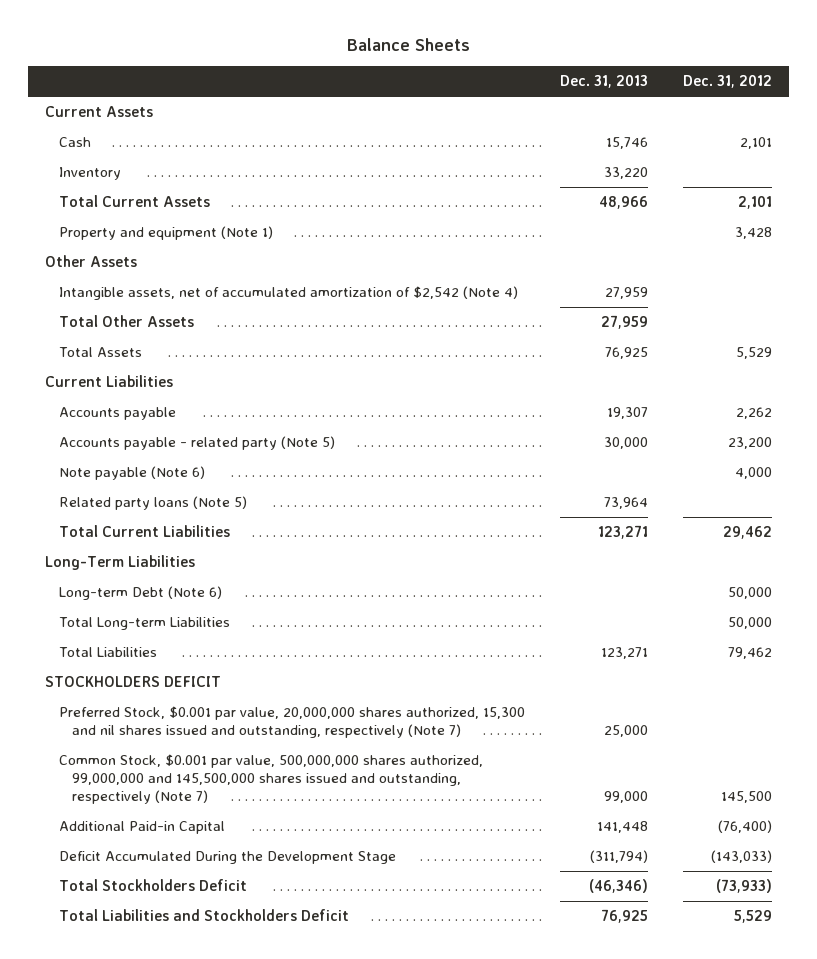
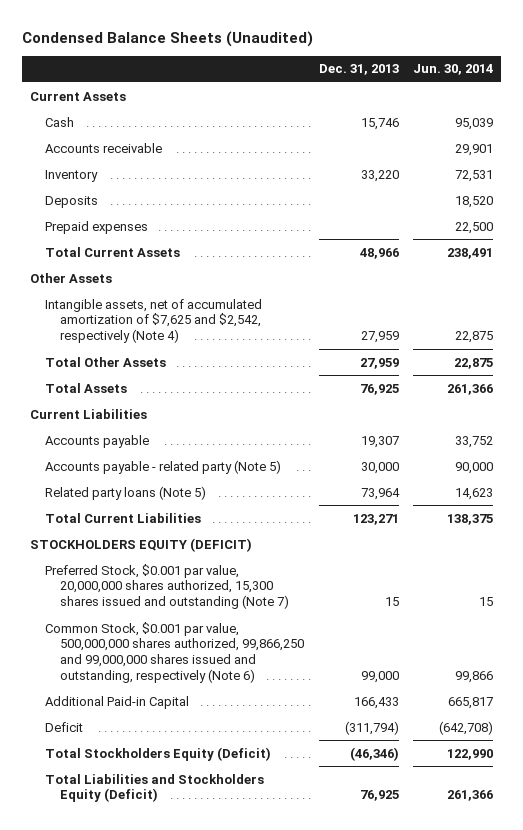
[346,38,470,52] Balance Sheets -> [22,30,314,47] Condensed Balance Sheets (Unaudited)
[682,75,772,89] Dec. 31, 2012 -> none
none -> [413,64,494,76] Jun. 30, 2014
none -> [44,142,162,153] Accounts receivable
none -> [44,195,98,208] Deposits
none -> [44,220,148,234] Prepaid expenses
[58,226,273,241] Property and equipment (Note 1) -> none
[58,286,518,301] Intangible assets, net of accumulated amortization of $2,542 (Note 4) -> [44,298,262,344] Intangible assets, net of accumulated amortization of $7,625 and $2,542, respectively (Note 4)
[58,466,205,481] Note payable (Note 6) -> none
[45,555,196,571] Long-Term Liabilities -> none
[58,586,222,601] Long-term Debt (Note 6) -> none
[58,617,230,631] Total Long-term Liabilities -> none
[58,647,157,658] Total Liabilities -> none
[45,676,222,688] STOCKHOLDERS DEFICIT -> [29,537,252,552] STOCKHOLDERS EQUITY (DEFICIT)
[58,706,525,738] Preferred Stock, $0.001 par value, 20,000,000 shares authorized, 15,300 and nil shares issued and outstanding, respectively (Note 7) -> [44,563,290,610] Preferred Stock, $0.001 par value, 20,000,000 shares authorized, 15,300 shares issued and outstanding (Note 7)
[603,724,648,737] 25,000 -> [384,597,399,607] 15
[58,754,483,804] Common Stock, $0.001 par value, 500,000,000 shares authorized, 99,000,000 and 145,500,000 shares issued and outstanding, respectively (Note 7) -> [44,621,305,684] Common Stock, $0.001 par value, 500,000,000 shares authorized, 99,866,250 and 99,000,000 shares issued and outstanding, respectively (Note 6)
[596,821,648,834] 141,448 -> [353,696,399,709] 166,433
[58,851,396,865] Deficit Accumulated During the Development Stage -> [44,721,83,732] Deficit
[58,879,247,892] Total Stockholders Deficit -> [44,746,271,761] Total Stockholders Equity (Deficit)
[58,909,349,922] Total Liabilities and Stockholders Deficit -> [44,773,264,803] Total Liabilities and Stockholders Equity (Deficit)

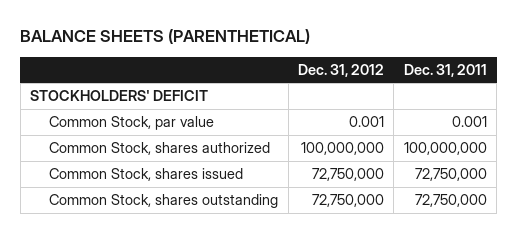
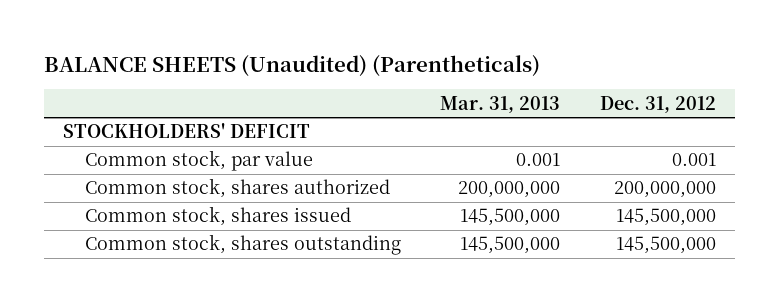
[20,29,311,45] BALANCE SHEETS (PARENTHETICAL) -> [43,54,540,77] BALANCE SHEETS (Unaudited) (Parentheticals)
[403,63,487,77] Dec. 31, 2011 -> none
none -> [440,95,561,113] Mar. 31, 2013
[49,116,215,131] Common Stock, par value -> [85,150,314,172] Common stock, par value
[49,142,271,156] Common Stock, shares authorized -> [85,178,391,199] Common stock, shares authorized
[301,142,385,156] 100,000,000 -> [613,181,716,199] 200,000,000
[49,168,244,182] Common Stock, shares issued -> [85,206,352,227] Common stock, shares issued
[312,168,385,182] 72,750,000 -> [615,208,716,227] 145,500,000
[49,194,279,209] Common Stock, shares outstanding -> [85,234,402,256] Common stock, shares outstanding
[312,194,385,208] 72,750,000 -> [615,236,716,255] 145,500,000

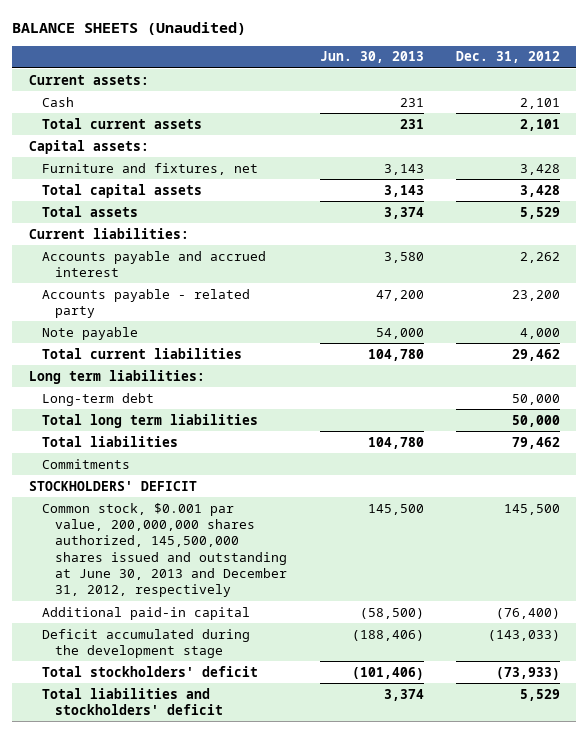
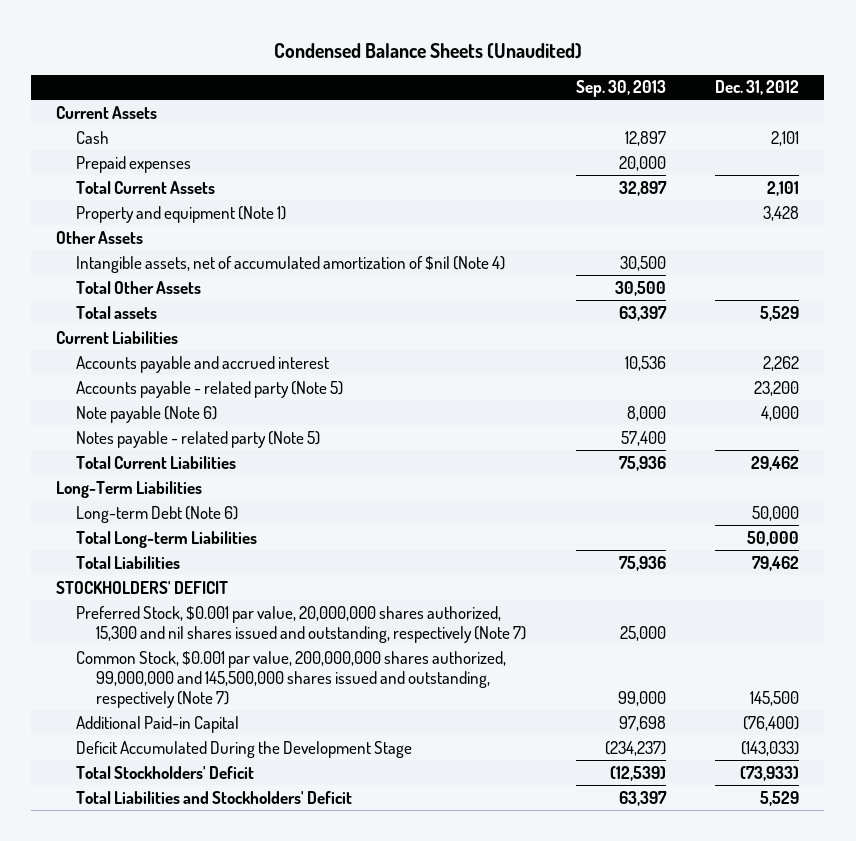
[12,21,247,35] BALANCE SHEETS (Unaudited) -> [273,42,582,59] Condensed Balance Sheets (Unaudited)
[319,51,424,64] Jun. 30, 2013 -> none
none -> [575,80,666,98] Sep. 30, 2013
[28,74,149,85] Current assets: -> [56,105,158,119] Current Assets
[28,139,149,154] Capital assets: -> none
[41,162,258,175] Furniture and fixtures, net -> none
none -> [76,155,192,173] Prepaid expenses
[41,117,202,129] Total current assets -> [76,180,216,194] Total Current Assets
[41,183,202,198] Total capital assets -> [76,205,287,223] Property and equipment (Note 1)
none -> [56,230,144,244] Other Assets
none -> [76,255,506,273] Intangible assets, net of accumulated amortization of $nil (Note 4)
none -> [76,280,202,294] Total Other Assets
[28,227,189,239] Current liabilities: -> [56,330,179,344] Current Liabilities
[41,458,130,469] Commitments -> none
[41,288,250,319] Accounts payable - related party -> [76,380,344,398] Accounts payable - related party (Note 5)
[41,326,138,340] Note payable -> [76,405,218,423] Note payable (Note 6)
none -> [76,430,321,448] Notes payable - related party (Note 5)
[41,347,242,359] Total current liabilities -> [76,455,237,469] Total Current Liabilities
[28,369,205,384] Long term liabilities: -> [56,480,203,498] Long-Term Liabilities
[41,392,154,406] Long-term debt -> [76,505,239,523] Long-term Debt (Note 6)
[41,413,258,428] Total long term liabilities -> [76,530,258,548] Total Long-term Liabilities
[41,435,178,447] Total liabilities -> [76,555,181,569] Total Liabilities
none -> [76,605,527,643] Preferred Stock, $0.001 par value, 20,000,000 shares authorized, 15,300 and nil shares issued and outstanding, respectively (Note 7)
[41,502,288,598] Common stock, $0.001 par value, 200,000,000 shares authorized, 145,500,000 shares issued and outstanding at June 30, 2013 and December 31, 2012, respectively -> [76,650,507,708] Common Stock, $0.001 par value, 200,000,000 shares authorized, 99,000,000 and 145,500,000 shares issued and outstanding, respectively (Note 7)
[41,606,250,620] Additional paid-in capital -> [76,715,240,733] Additional Paid-in Capital
[41,628,250,659] Deficit accumulated during the development stage -> [76,740,413,758] Deficit Accumulated During the Development Stage
[41,665,258,677] Total stockholders' deficit -> [76,765,255,779] Total Stockholders' Deficit
[41,687,224,716] Total liabilities and stockholders' deficit -> [76,790,353,804] Total Liabilities and Stockholders' Deficit

